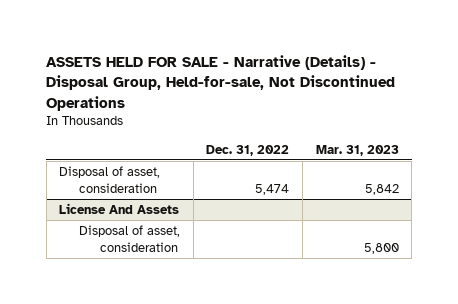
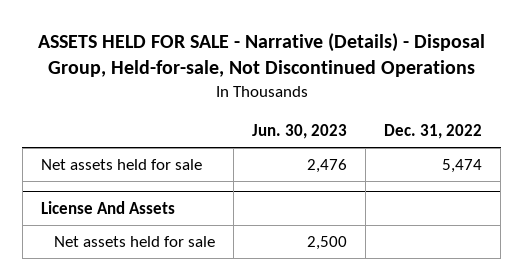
[315,144,399,156] Mar. 31, 2023 -> none
none -> [252,124,348,140] Jun. 30, 2023
[59,165,161,193] Disposal of asset, consideration -> [40,159,202,171] Net assets held for sale
[79,224,181,252] Disposal of asset, consideration -> [54,236,216,248] Net assets held for sale

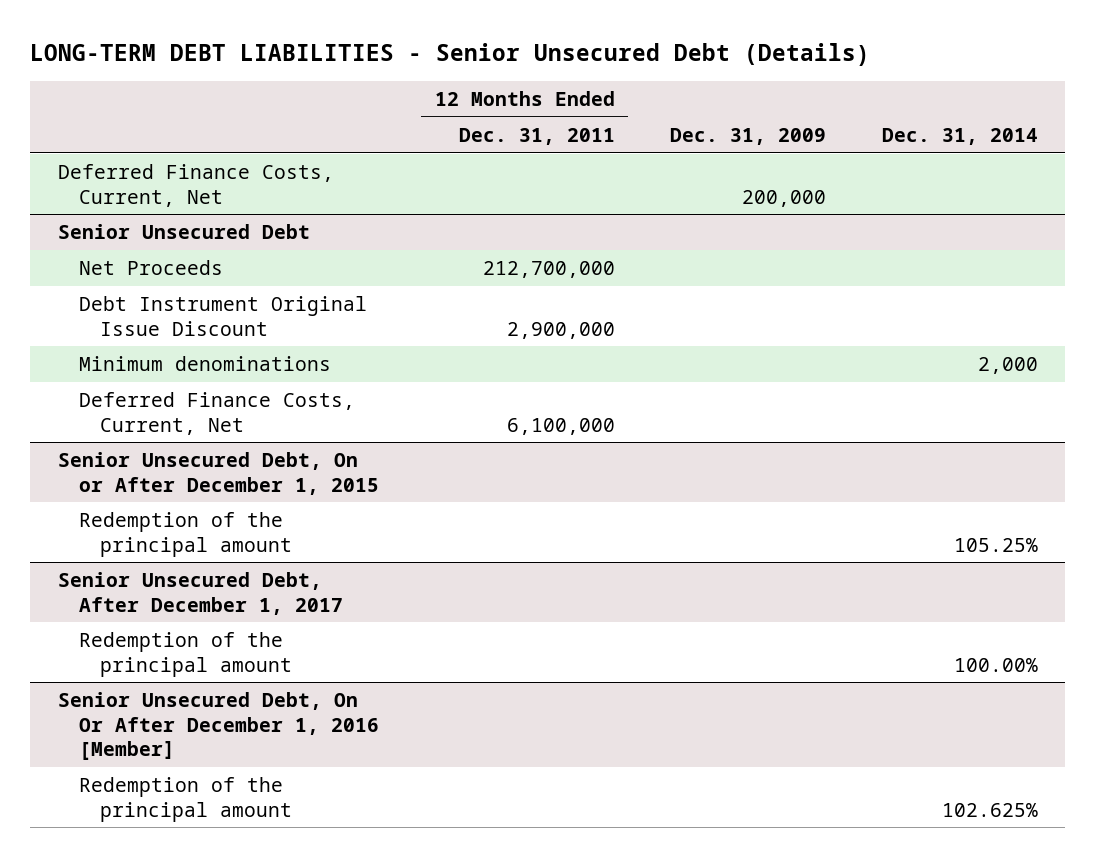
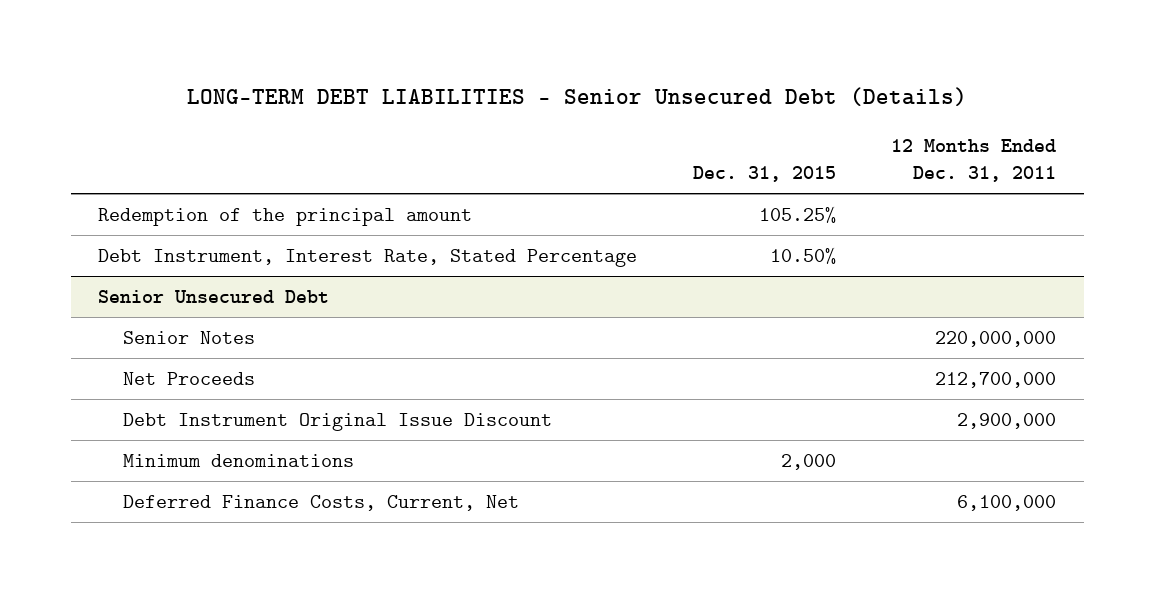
[670,127,827,145] Dec. 31, 2009 -> none
[881,127,1038,145] Dec. 31, 2014 -> none
none -> [692,165,836,182] Dec. 31, 2015
[58,164,335,207] Deferred Finance Costs, Current, Net -> none
none -> [98,208,473,227] Redemption of the principal amount
none -> [98,249,638,268] Debt Instrument, Interest Rate, Stated Percentage
none -> [123,331,256,345] Senior Notes
[58,452,380,495] Senior Unsecured Debt, On or After December 1, 2015 -> none
[79,512,292,557] Redemption of the principal amount -> none
[58,572,344,615] Senior Unsecured Debt, After December 1, 2017 -> none
[79,632,292,677] Redemption of the principal amount -> none
[58,692,380,761] Senior Unsecured Debt, On Or After December 1, 2016 [Member] -> none
[79,777,292,822] Redemption of the principal amount -> none

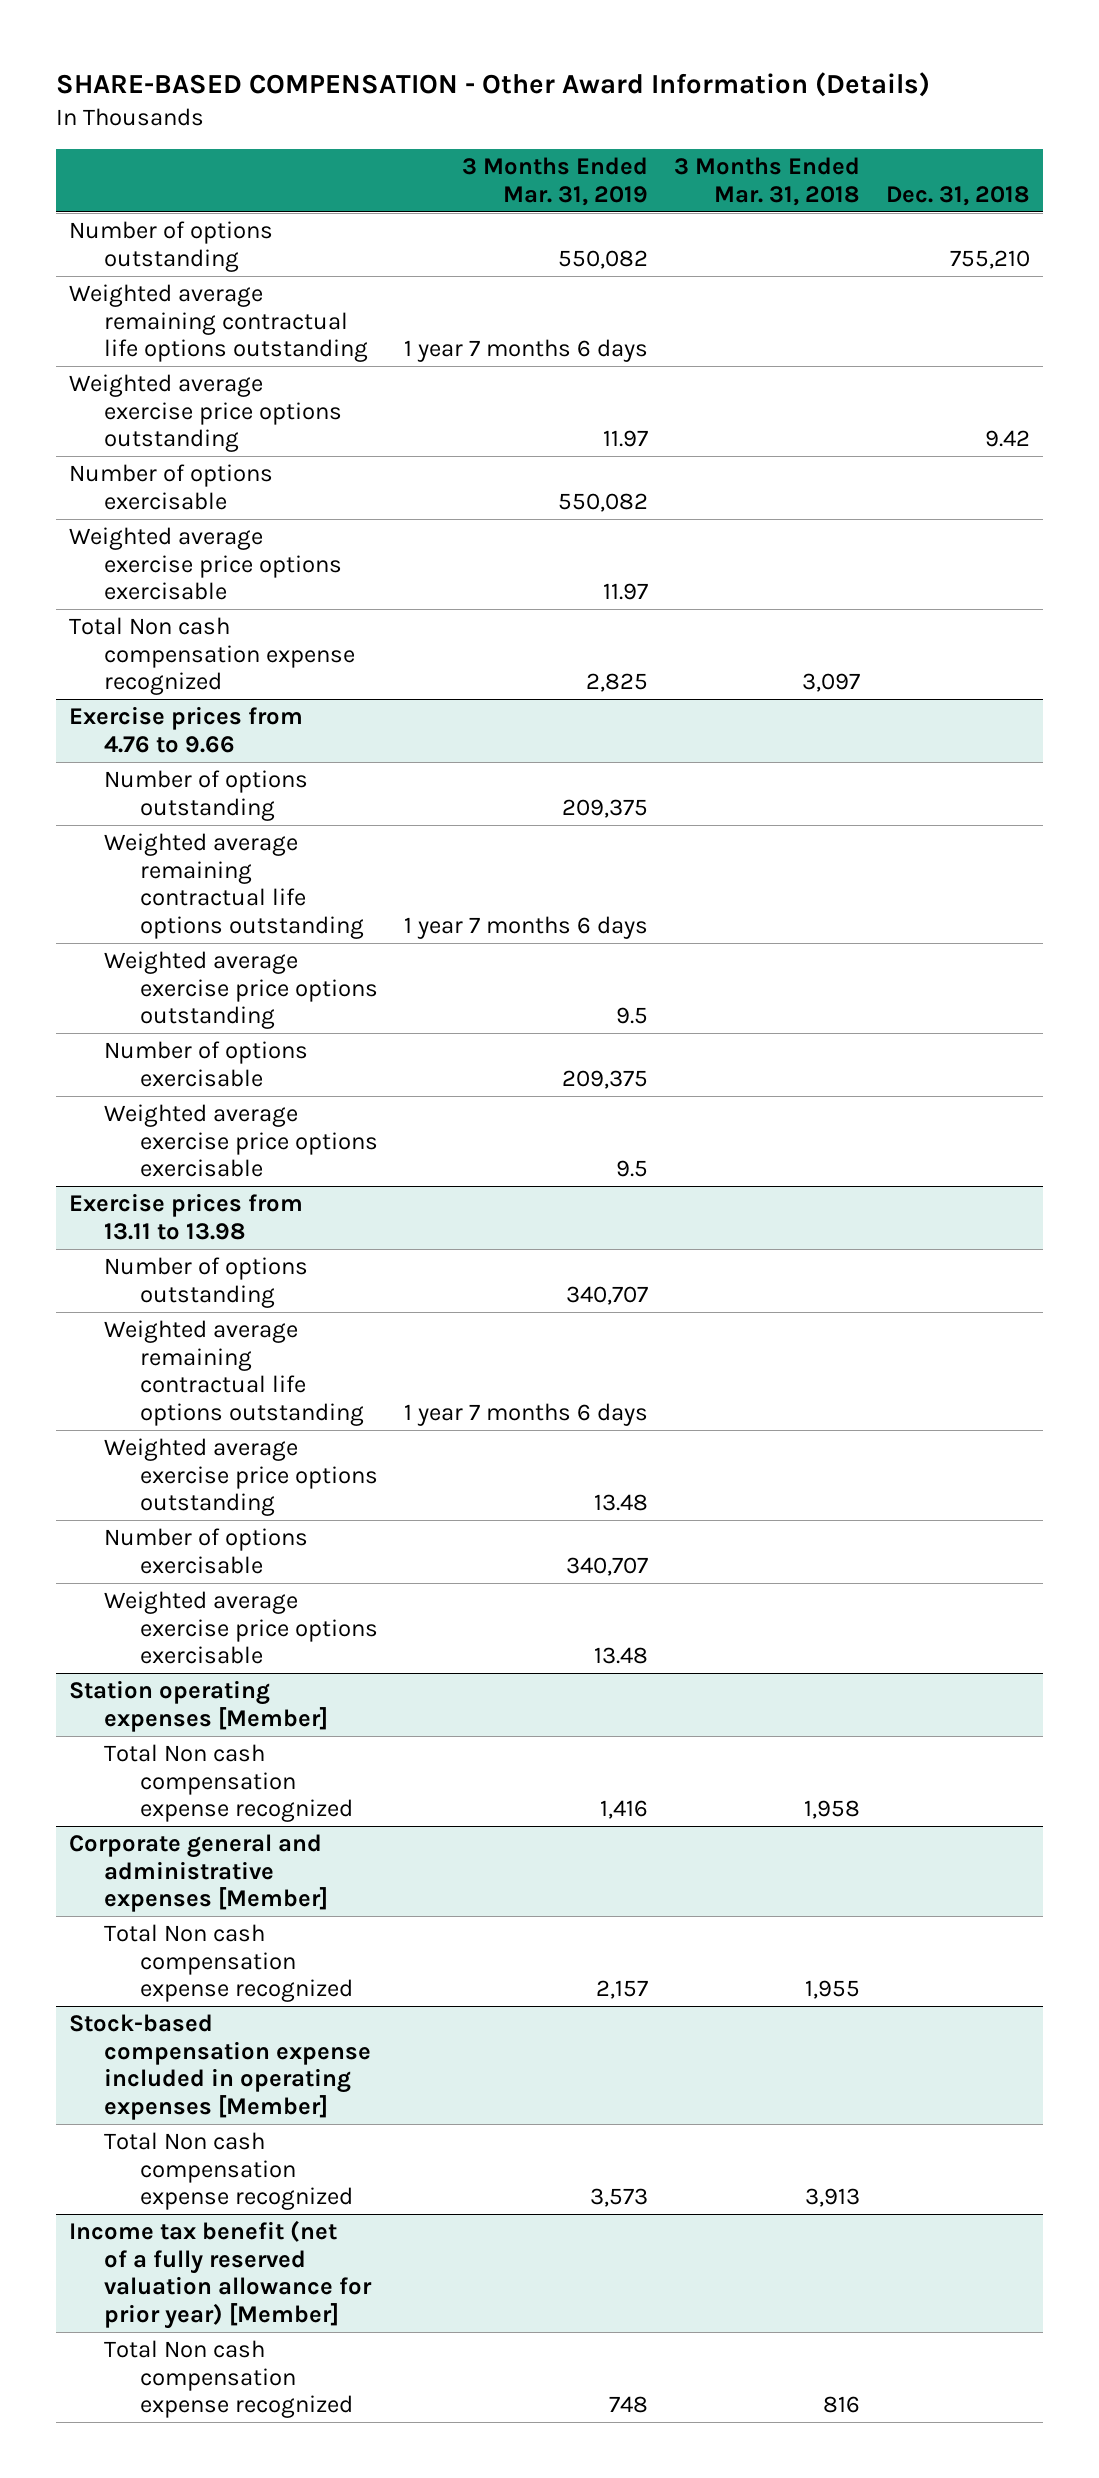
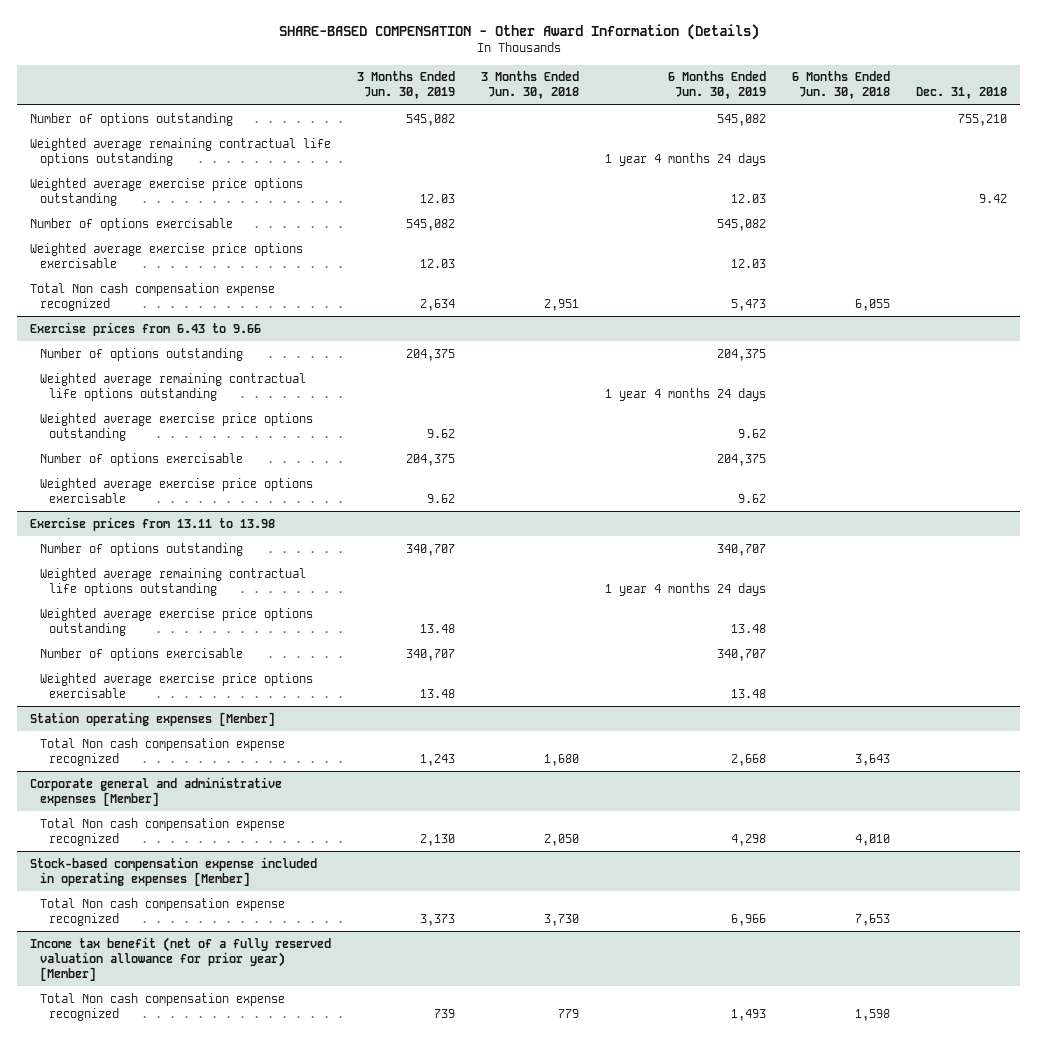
[461,157,648,206] 3 Months Ended Mar. 31, 2019 -> none
[673,157,860,206] 3 Months Ended Mar. 31, 2018 -> none
none -> [357,71,456,100] 3 Months Ended Jun. 30, 2019
none -> [481,71,580,100] 3 Months Ended Jun. 30, 2018
none -> [668,71,767,100] 6 Months Ended Jun. 30, 2019
none -> [792,71,891,100] 6 Months Ended Jun. 30, 2018
[69,706,304,753] Exercise prices from 4.76 to 9.66 -> [30,321,262,336] Exercise prices from 6.43 to 9.66

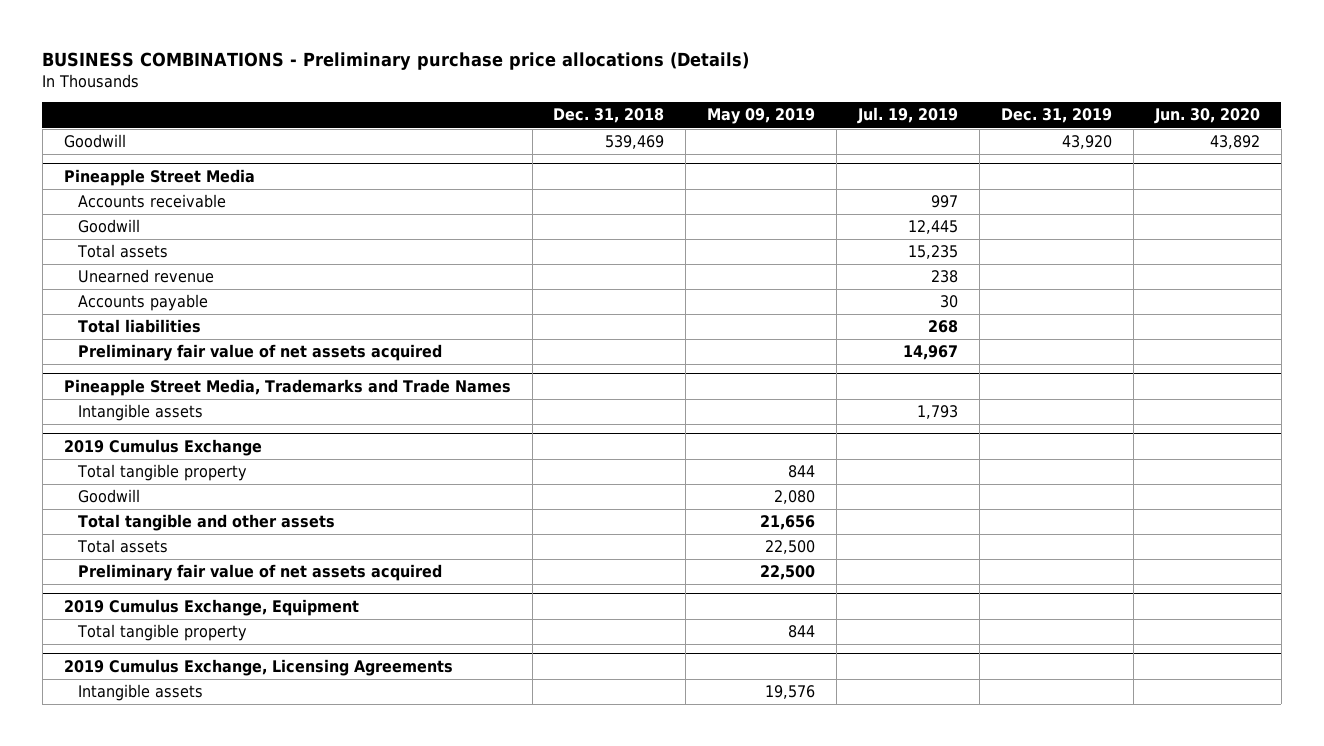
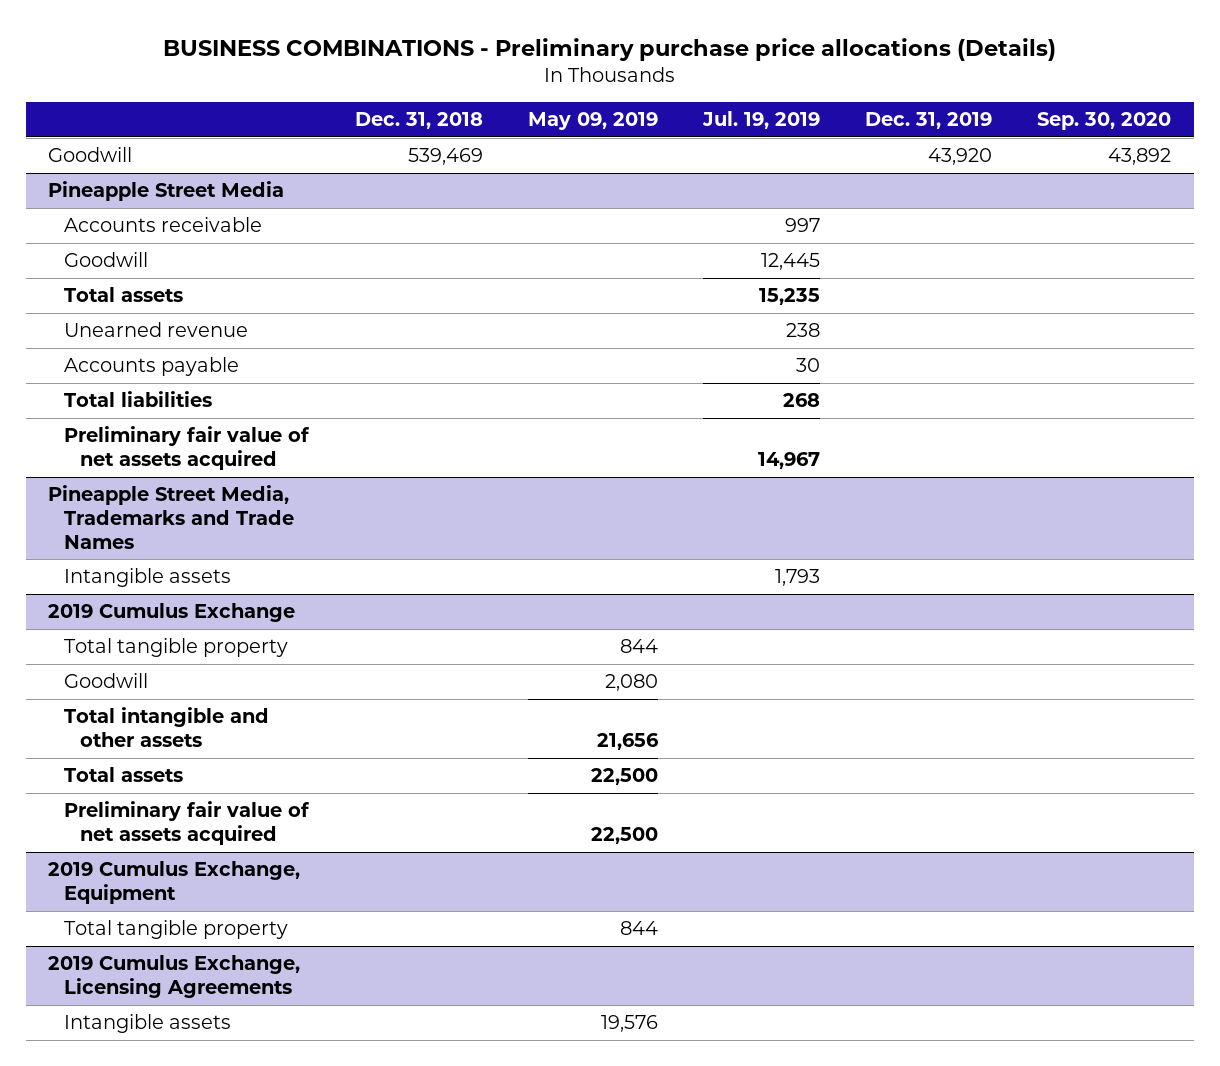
[1153,108,1260,125] Jun. 30, 2020 -> none
none -> [1037,111,1172,130] Sep. 30, 2020
[77,514,335,532] Total tangible and other assets -> [64,707,270,748] Total intangible and other assets

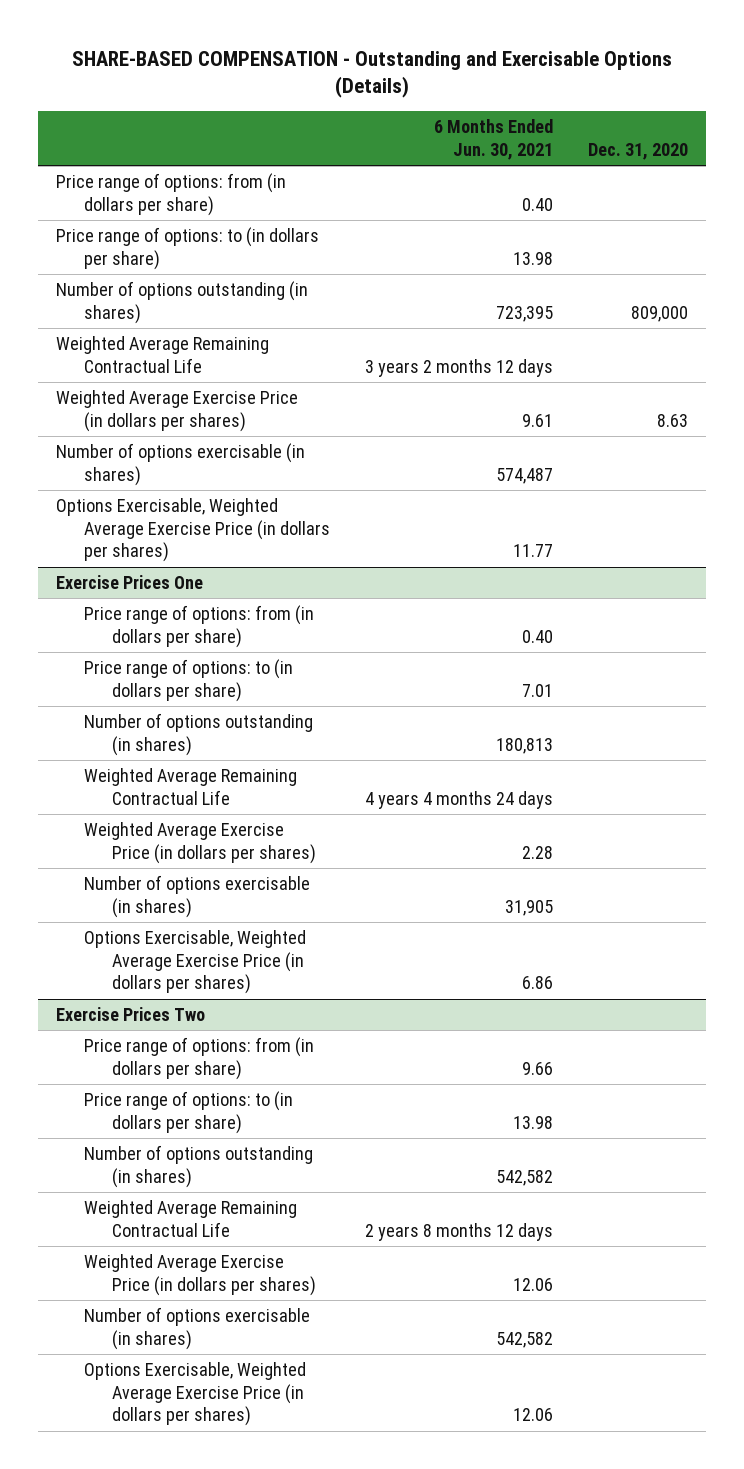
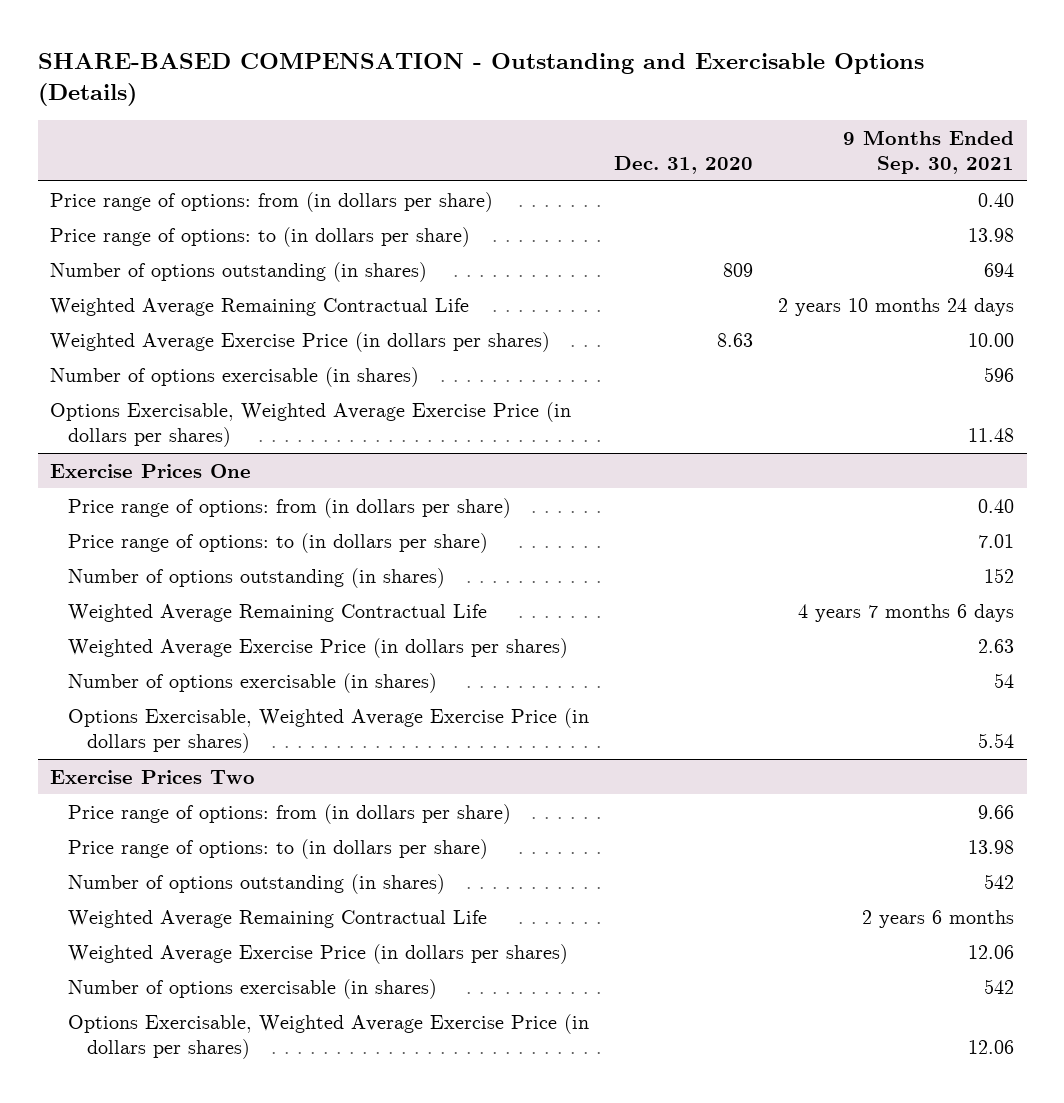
[434,119,554,160] 6 Months Ended Jun. 30, 2021 -> none
none -> [843,129,1015,174] 9 Months Ended Sep. 30, 2021
[631,305,689,322] 809,000 -> [723,262,754,277] 809

